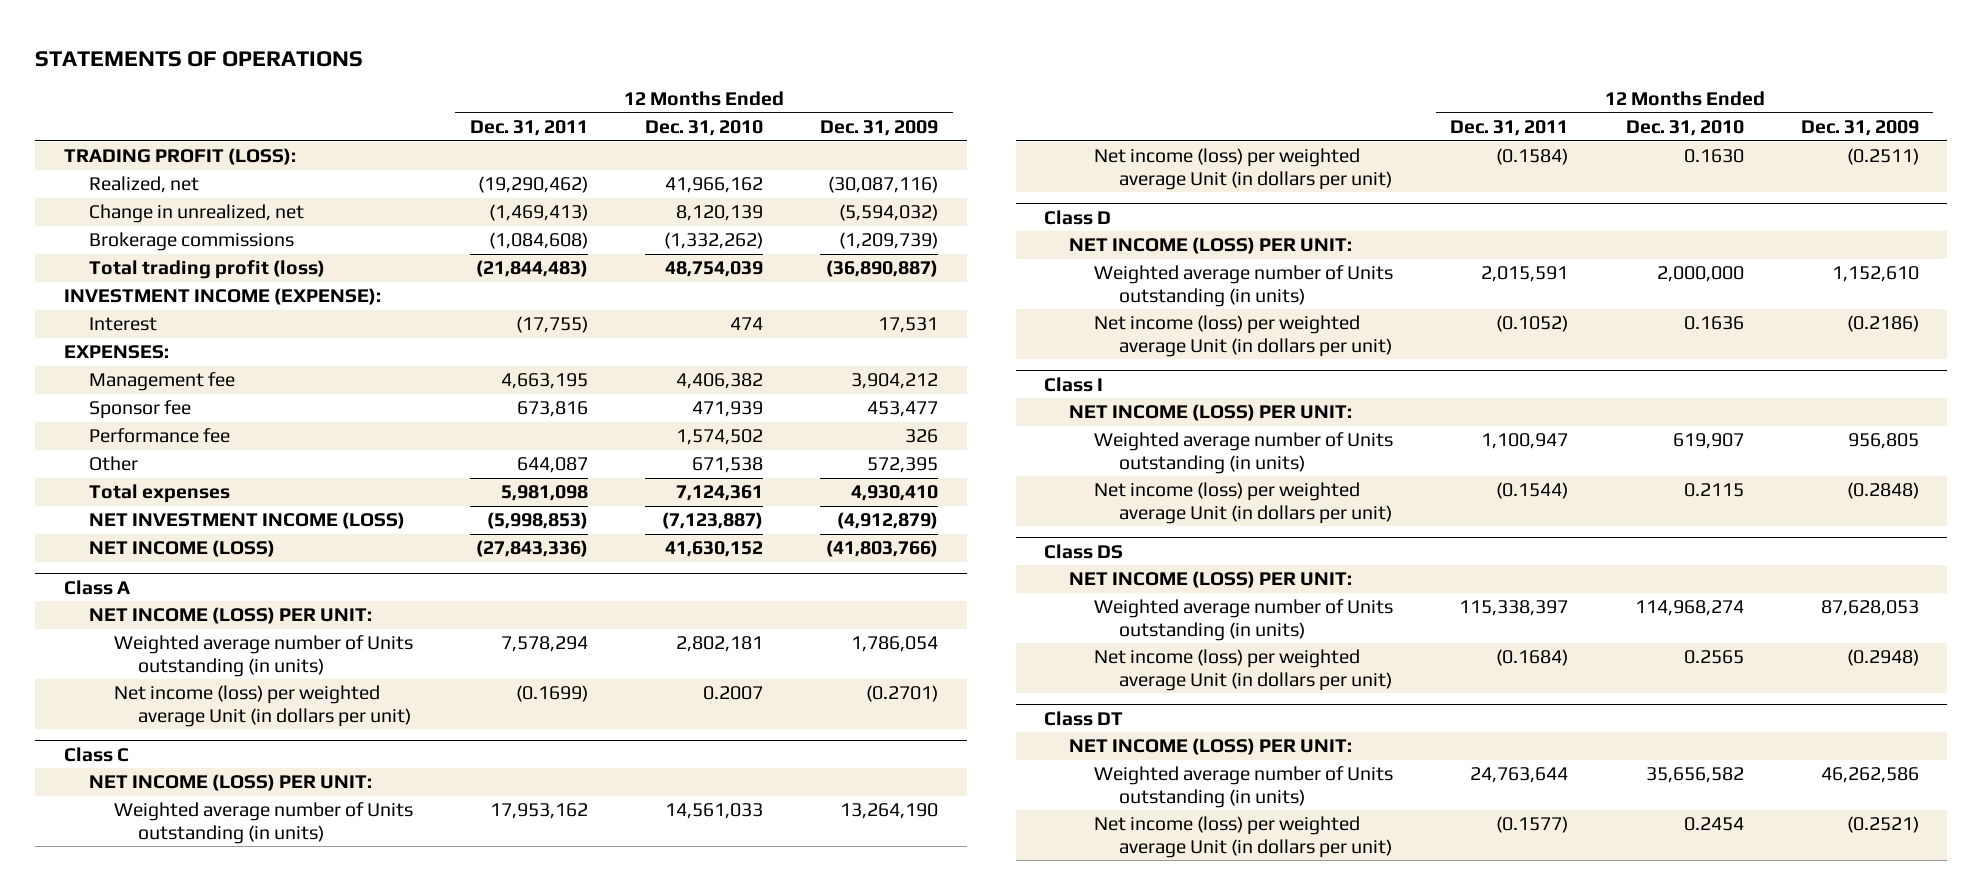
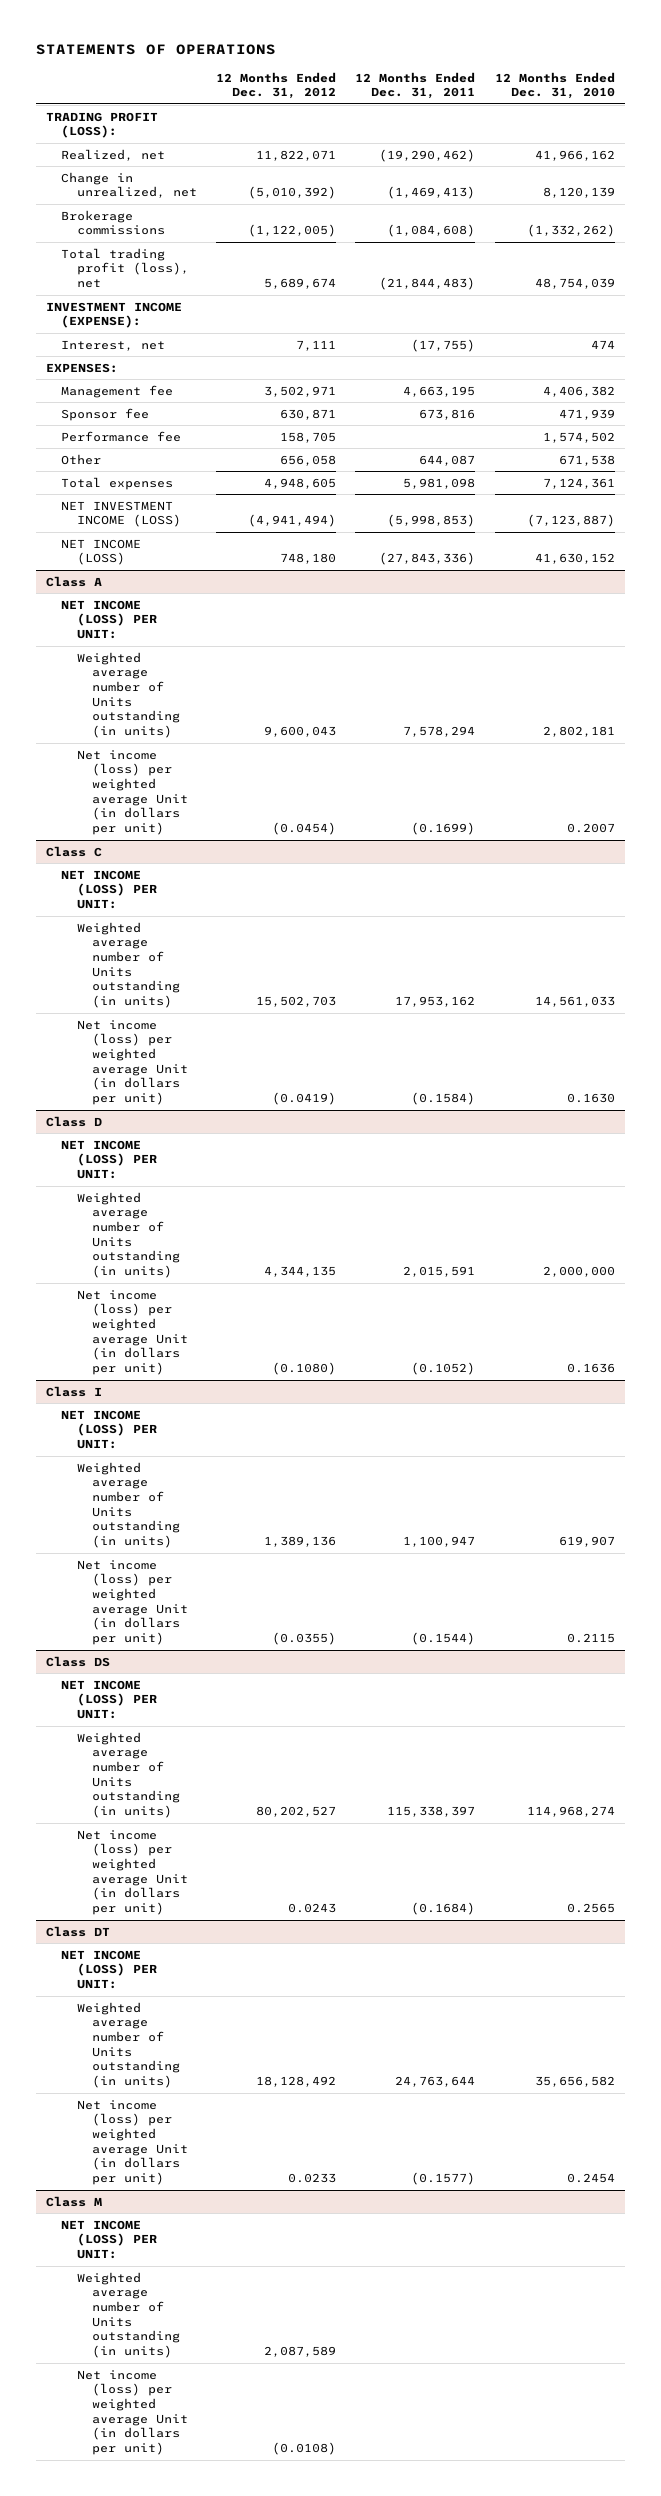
[820,120,939,137] Dec. 31, 2009 -> none
none -> [216,71,337,100] 12 Months Ended Dec. 31, 2012
[88,260,325,280] Total trading profit (loss) -> [61,247,189,289] Total trading profit (loss), net
[88,317,157,332] Interest -> [61,339,166,351] Interest, net
none -> [46,2195,103,2207] Class M
none -> [61,2219,157,2260] NET INCOME (LOSS) PER UNIT:
none -> [76,2271,180,2359] Weighted average number of Units outstanding (in units)
none -> [76,2369,188,2456] Net income (loss) per weighted average Unit (in dollars per unit)

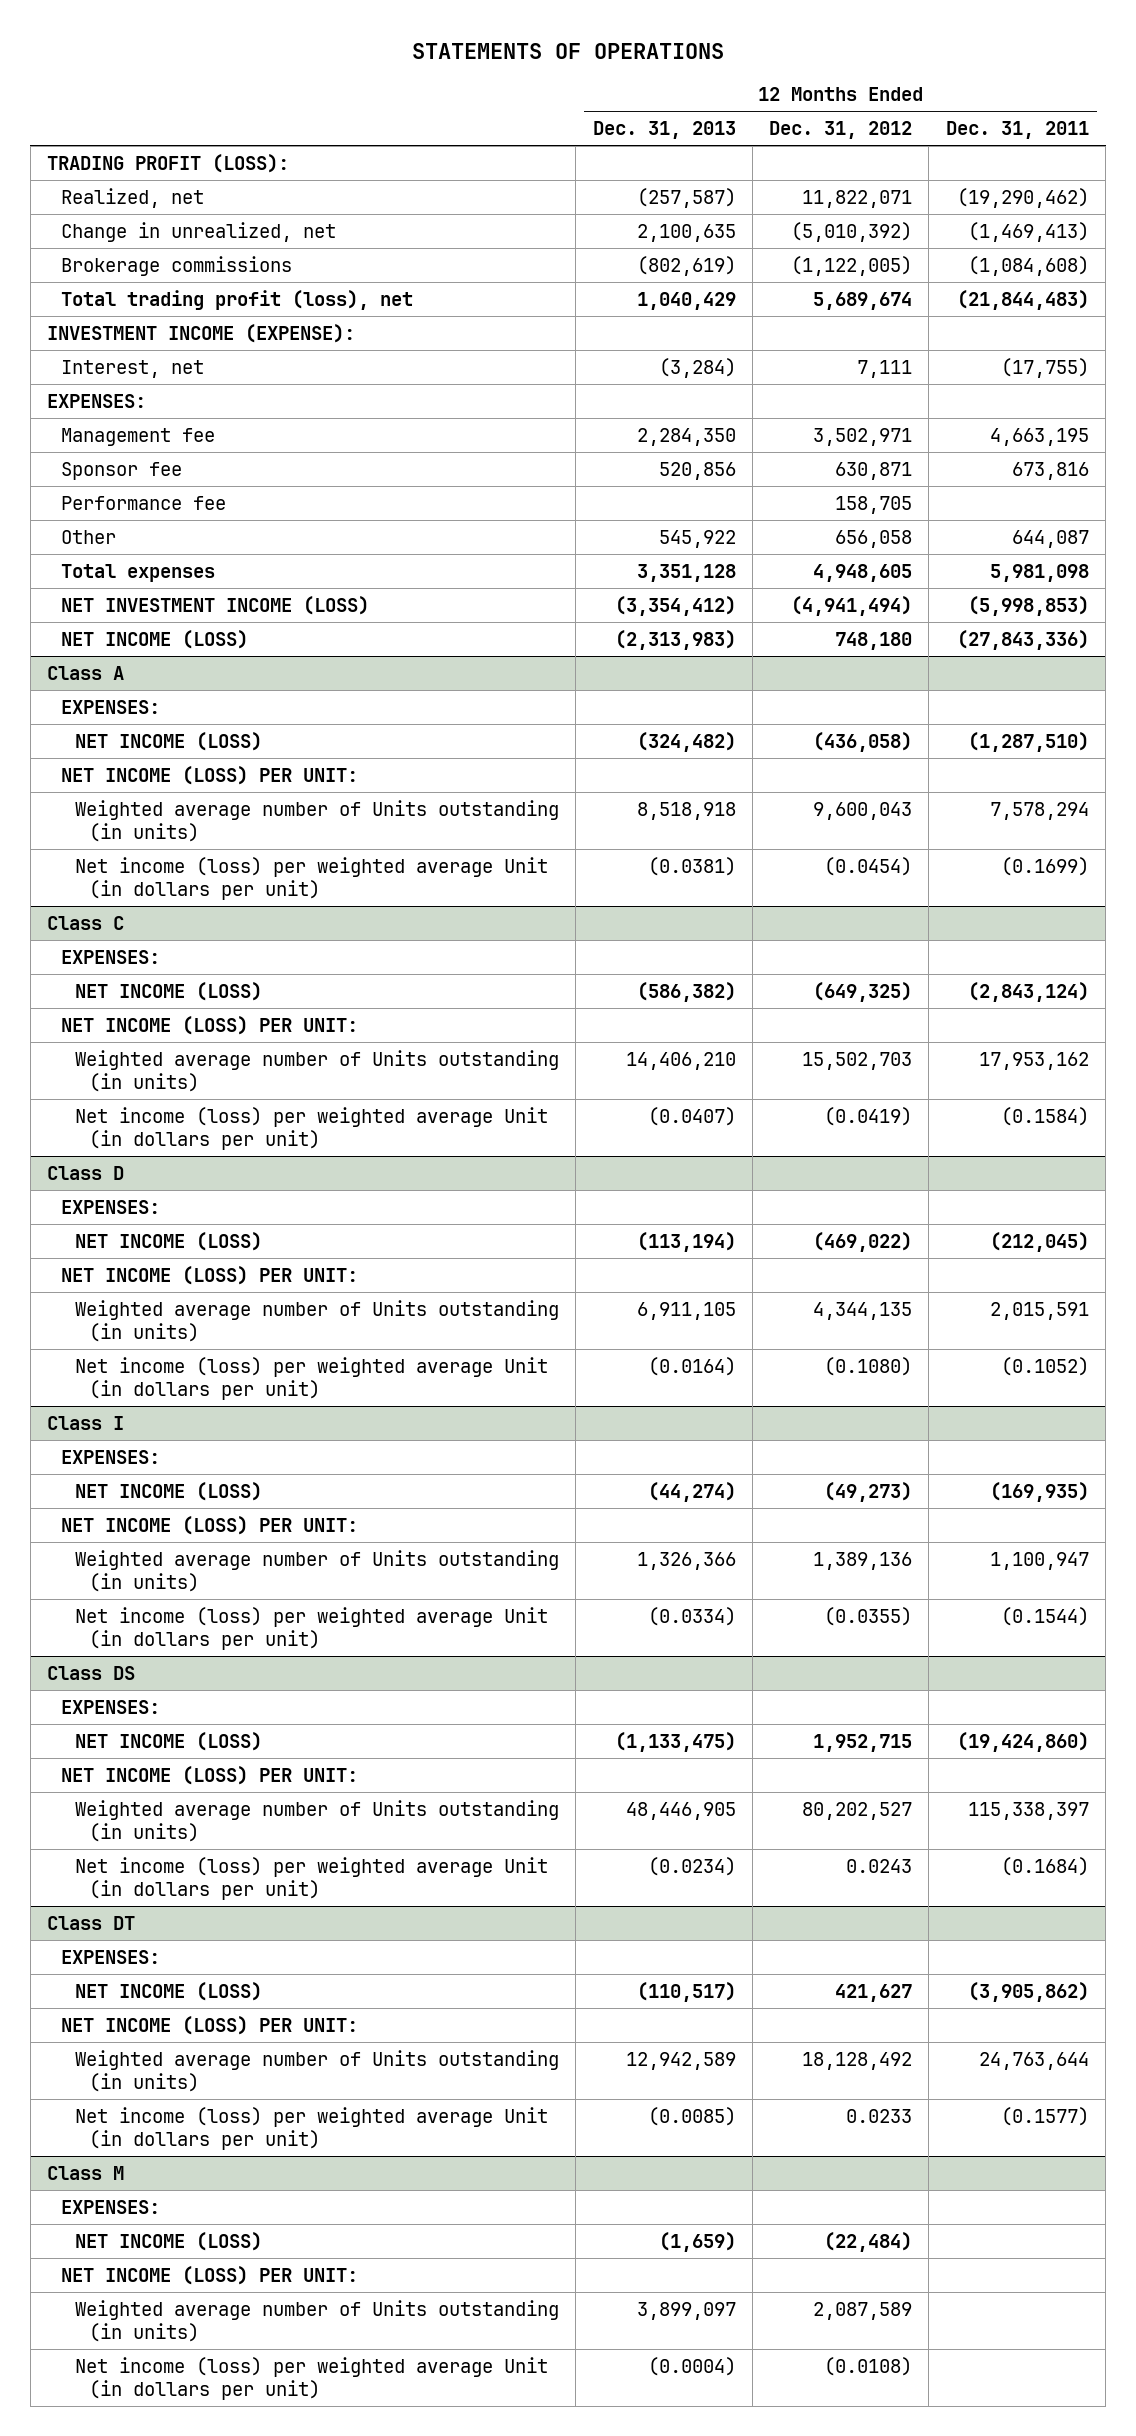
[494,71,615,100] 12 Months Ended Dec. 31, 2010 -> none
none -> [592,120,736,139] Dec. 31, 2013
none -> [60,699,160,714] EXPENSES:
none -> [74,731,262,751] NET INCOME (LOSS)
none -> [60,949,160,964] EXPENSES:
none -> [74,981,262,1001] NET INCOME (LOSS)
none -> [60,1199,160,1214] EXPENSES:
none -> [74,1231,262,1251] NET INCOME (LOSS)
none -> [60,1449,160,1464] EXPENSES:
none -> [74,1481,262,1501] NET INCOME (LOSS)
none -> [60,1699,160,1714] EXPENSES:
none -> [74,1731,262,1751] NET INCOME (LOSS)
none -> [60,1949,160,1964] EXPENSES:
none -> [74,1981,262,2001] NET INCOME (LOSS)
none -> [60,2199,160,2214] EXPENSES:
none -> [74,2231,262,2251] NET INCOME (LOSS)

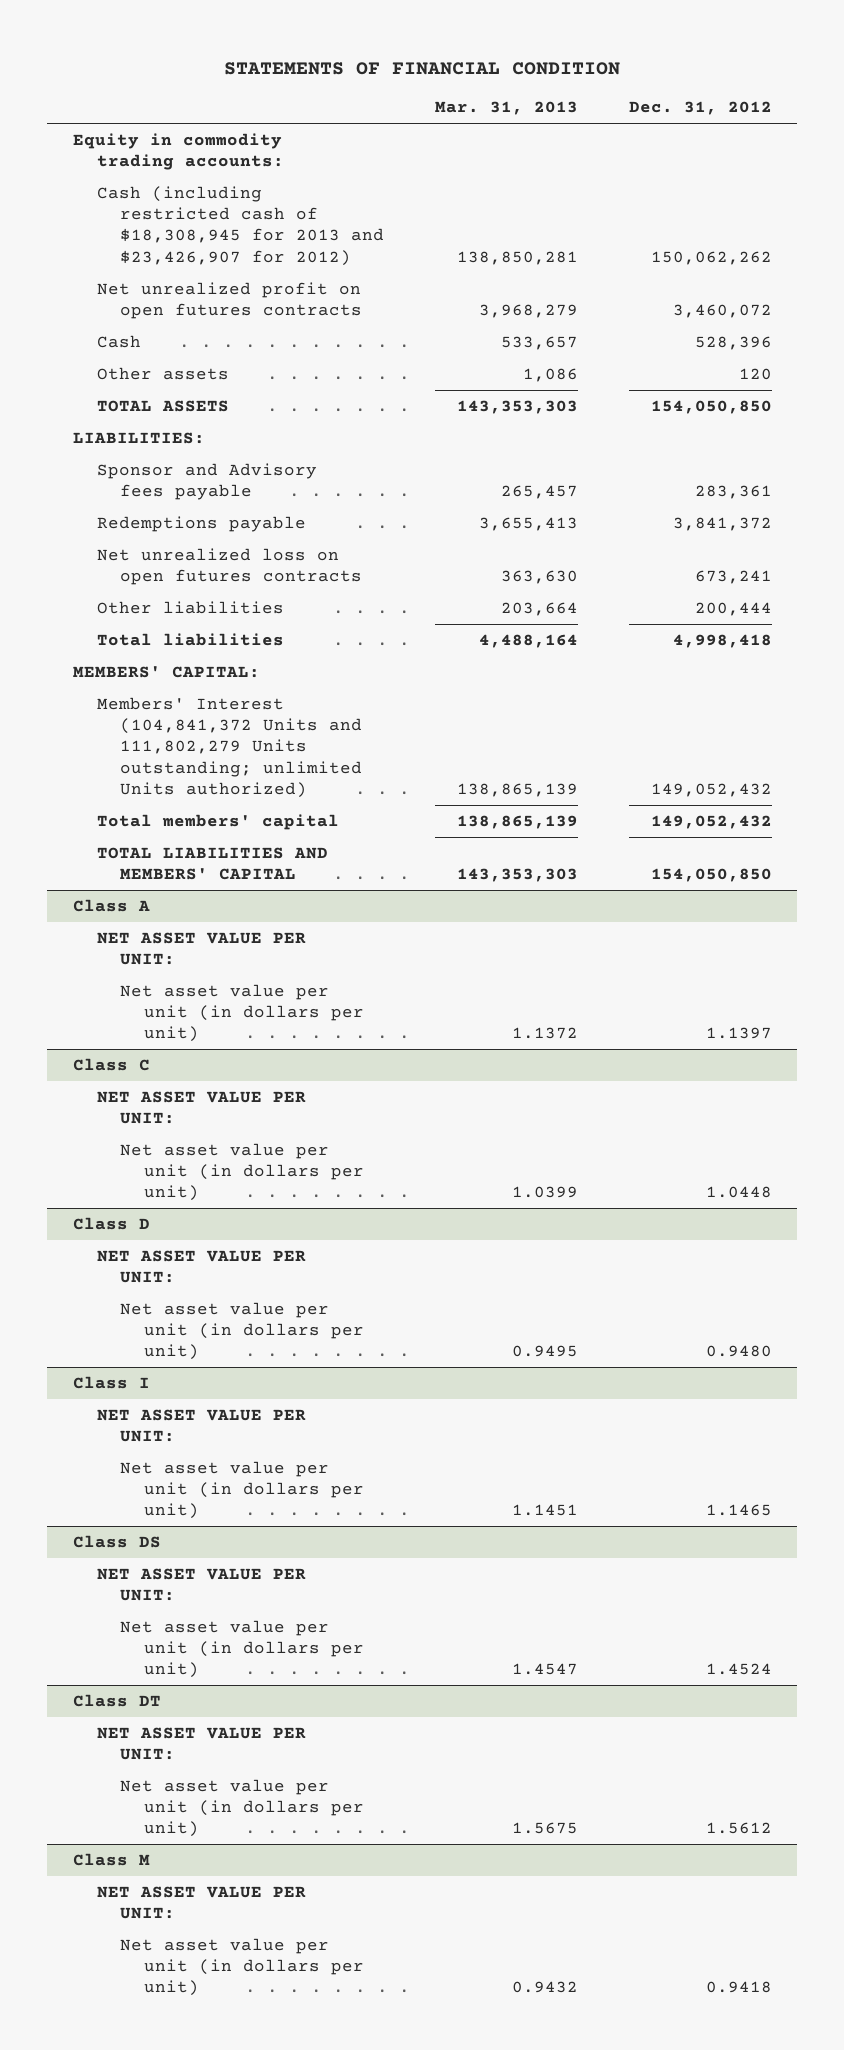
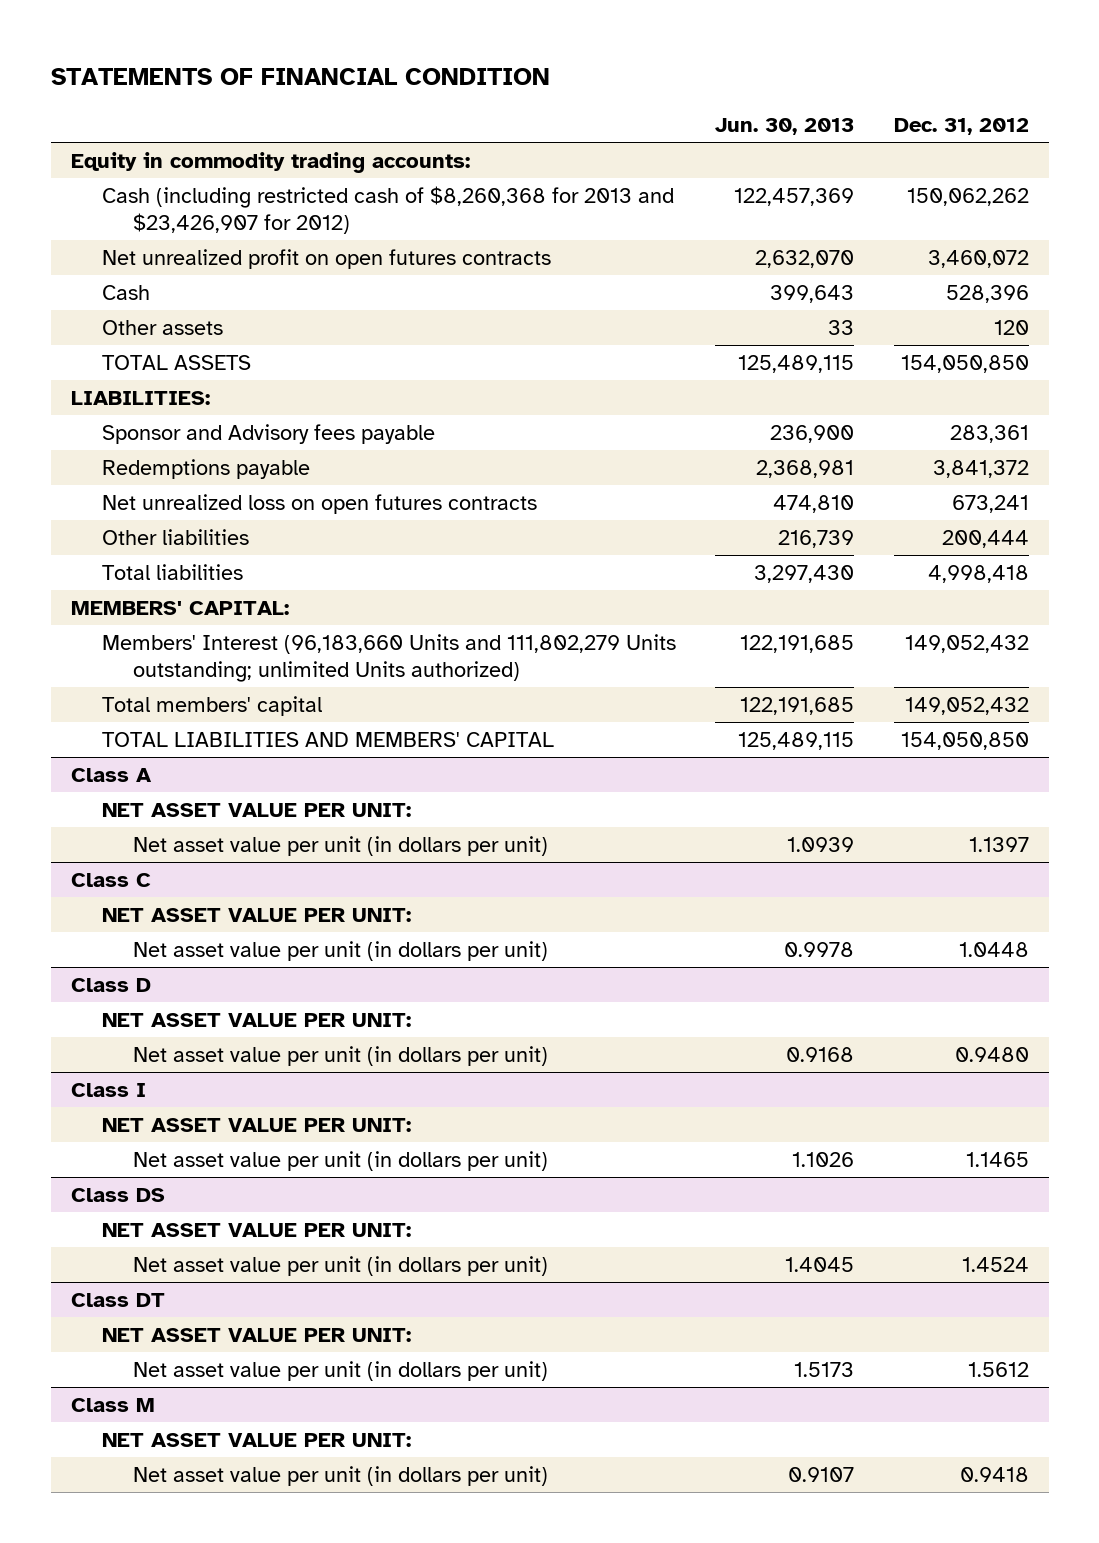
[435,101,579,116] Mar. 31, 2013 -> none
none -> [715,117,855,135] Jun. 30, 2013
[96,185,385,266] Cash (including restricted cash of $18,308,945 for 2013 and $23,426,907 for 2012) -> [101,186,674,235] Cash (including restricted cash of $8,260,368 for 2013 and $23,426,907 for 2012)
[96,696,363,799] Members' Interest (104,841,372 Units and 111,802,279 Units outstanding; unlimited Units authorized) -> [101,634,676,683] Members' Interest (96,183,660 Units and 111,802,279 Units outstanding; unlimited Units authorized)

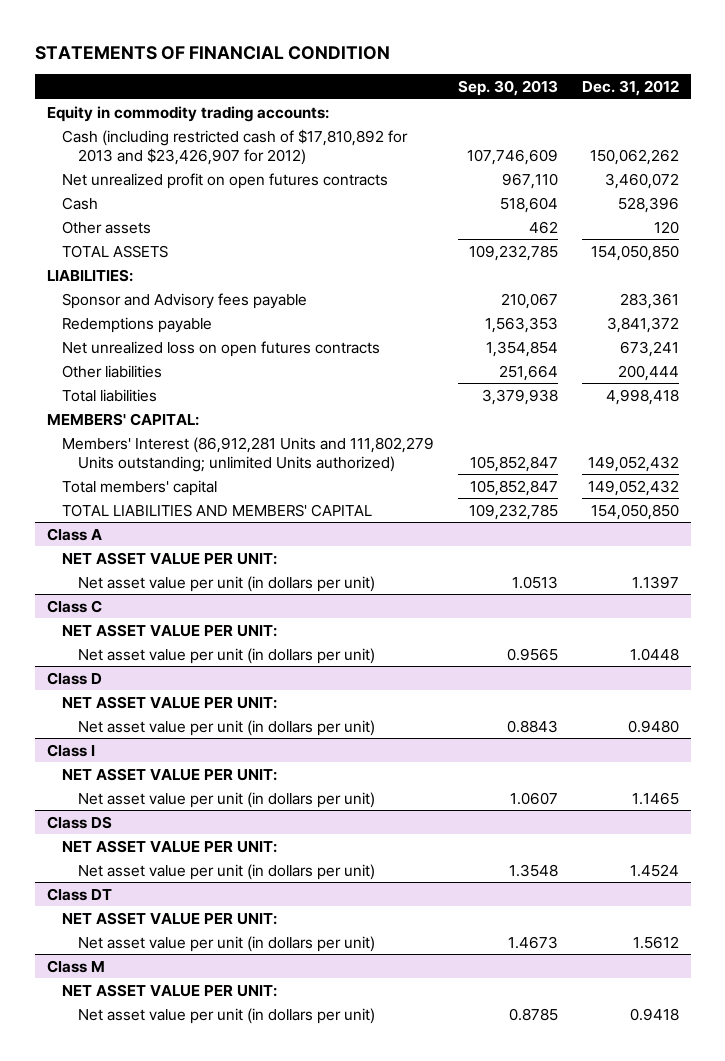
[715,117,855,135] Jun. 30, 2013 -> none
none -> [458,80,559,97] Sep. 30, 2013
[101,186,674,235] Cash (including restricted cash of $8,260,368 for 2013 and $23,426,907 for 2012) -> [62,128,409,165] Cash (including restricted cash of $17,810,892 for 2013 and $23,426,907 for 2012)
[101,634,676,683] Members' Interest (96,183,660 Units and 111,802,279 Units outstanding; unlimited Units authorized) -> [62,436,435,472] Members' Interest (86,912,281 Units and 111,802,279 Units outstanding; unlimited Units authorized)

